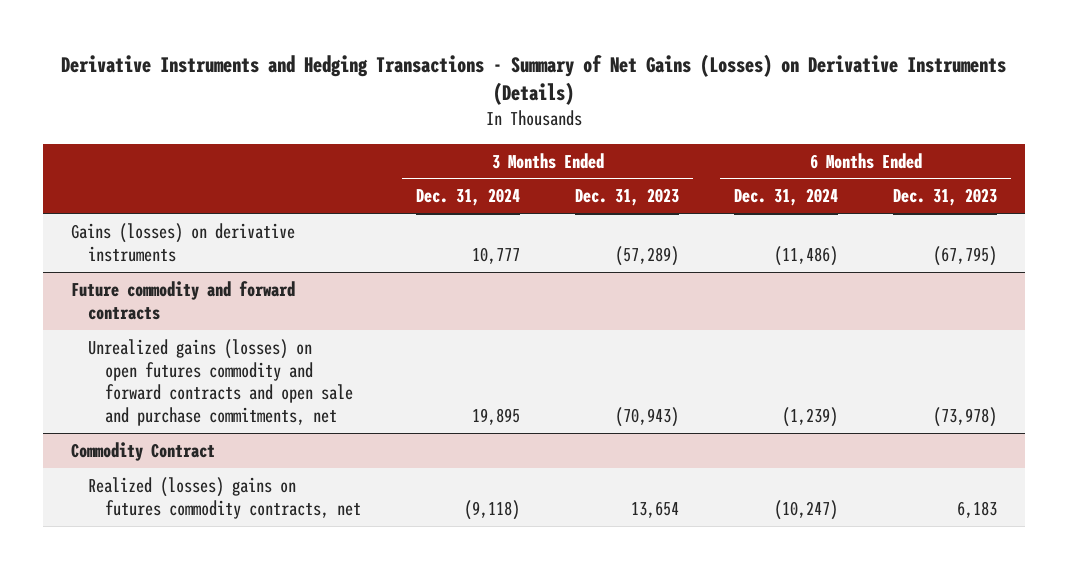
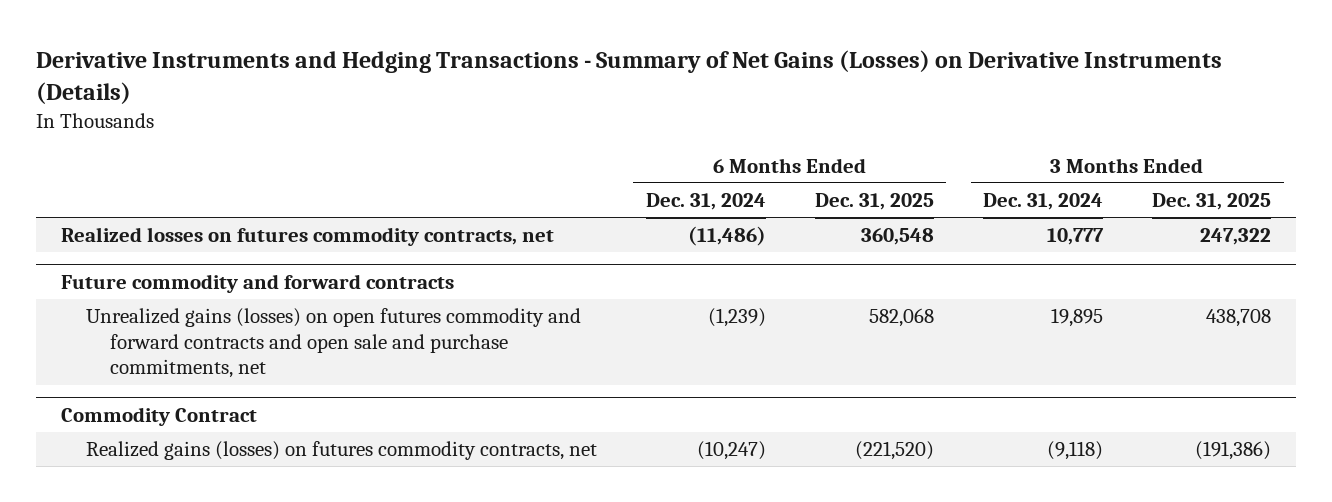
[575,188,680,207] Dec. 31, 2023 -> none
[893,188,998,207] Dec. 31, 2023 -> none
none -> [814,193,934,211] Dec. 31, 2025
none -> [1152,193,1272,211] Dec. 31, 2025
[70,222,295,262] Gains (losses) on derivative instruments -> [60,227,554,247] Realized losses on futures commodity contracts, net
[87,476,361,519] Realized (losses) gains on futures commodity contracts, net -> [85,441,597,461] Realized gains (losses) on futures commodity contracts, net

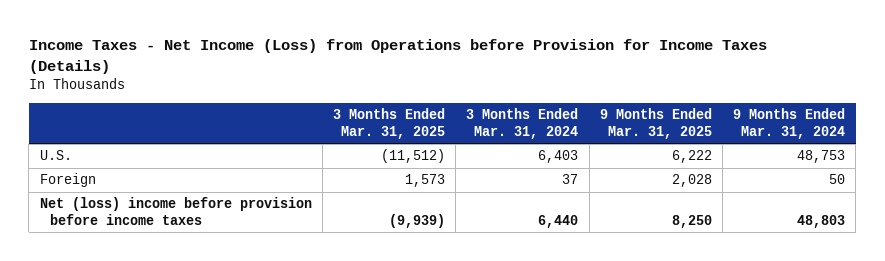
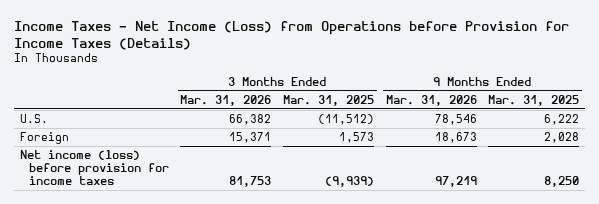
[466,108,579,139] 3 Months Ended Mar. 31, 2024 -> none
[733,108,846,139] 9 Months Ended Mar. 31, 2024 -> none
none -> [180,94,272,106] Mar. 31, 2026
none -> [385,94,477,106] Mar. 31, 2026
[39,197,312,226] Net (loss) income before provision before income taxes -> [19,149,169,186] Net income (loss) before provision for income taxes

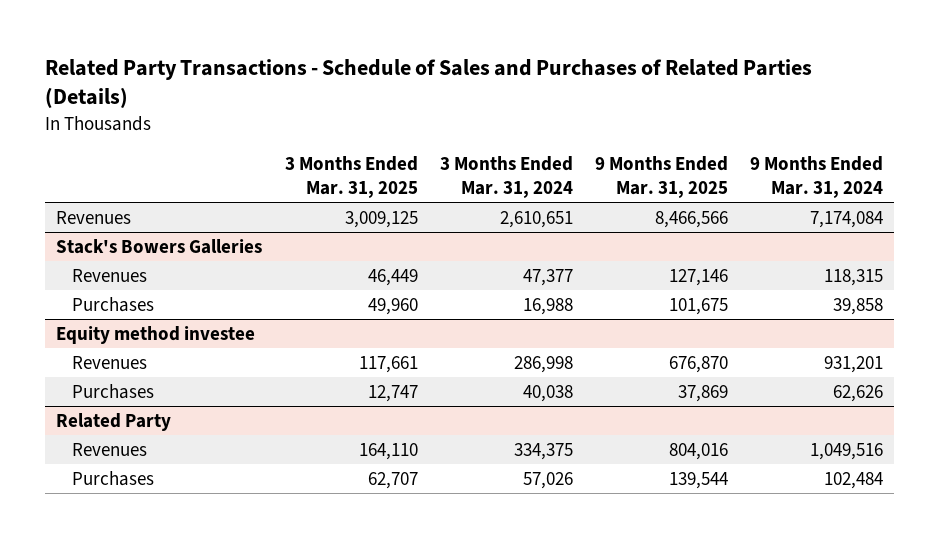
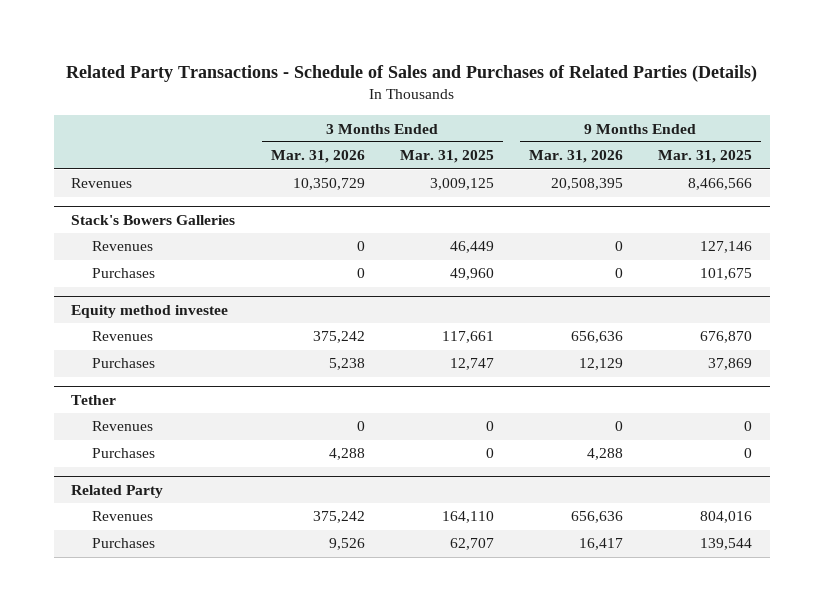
[439,155,573,199] 3 Months Ended Mar. 31, 2024 -> none
[750,155,884,199] 9 Months Ended Mar. 31, 2024 -> none
none -> [270,150,365,164] Mar. 31, 2026
none -> [528,150,623,164] Mar. 31, 2026
none -> [71,395,117,406] Tether
none -> [91,421,153,432] Revenues
none -> [91,448,155,459] Purchases

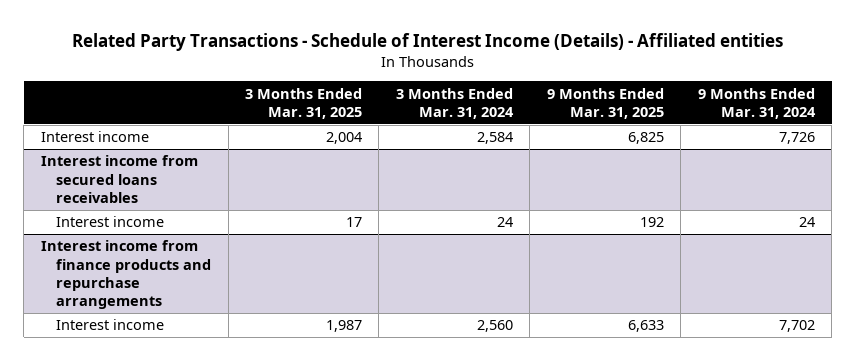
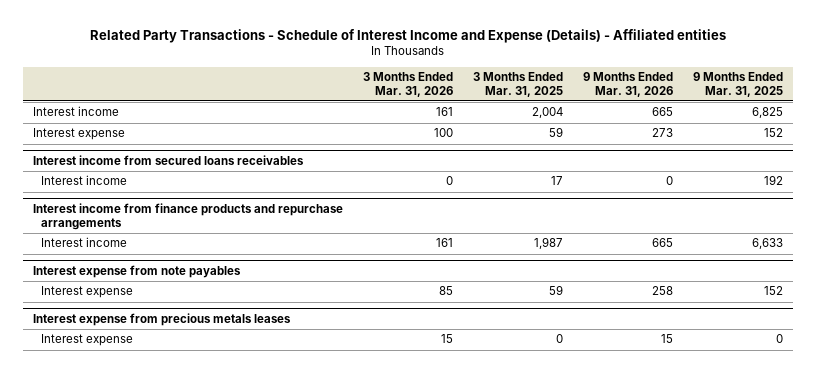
[71,32,783,51] Related Party Transactions - Schedule of Interest Income (Details) - Affiliated entities -> [89,29,726,44] Related Party Transactions - Schedule of Interest Income and Expense (Details) - Affiliated entities
[395,87,514,119] 3 Months Ended Mar. 31, 2024 -> none
[697,87,816,119] 9 Months Ended Mar. 31, 2024 -> none
none -> [362,72,453,97] 3 Months Ended Mar. 31, 2026
none -> [582,72,673,97] 9 Months Ended Mar. 31, 2026
none -> [32,128,125,141] Interest expense
none -> [32,265,241,279] Interest expense from note payables
none -> [40,286,133,299] Interest expense
none -> [32,313,291,327] Interest expense from precious metals leases
none -> [40,334,133,347] Interest expense

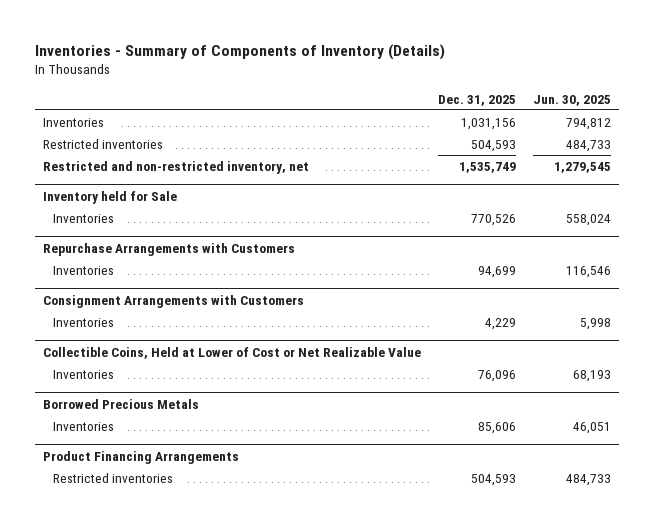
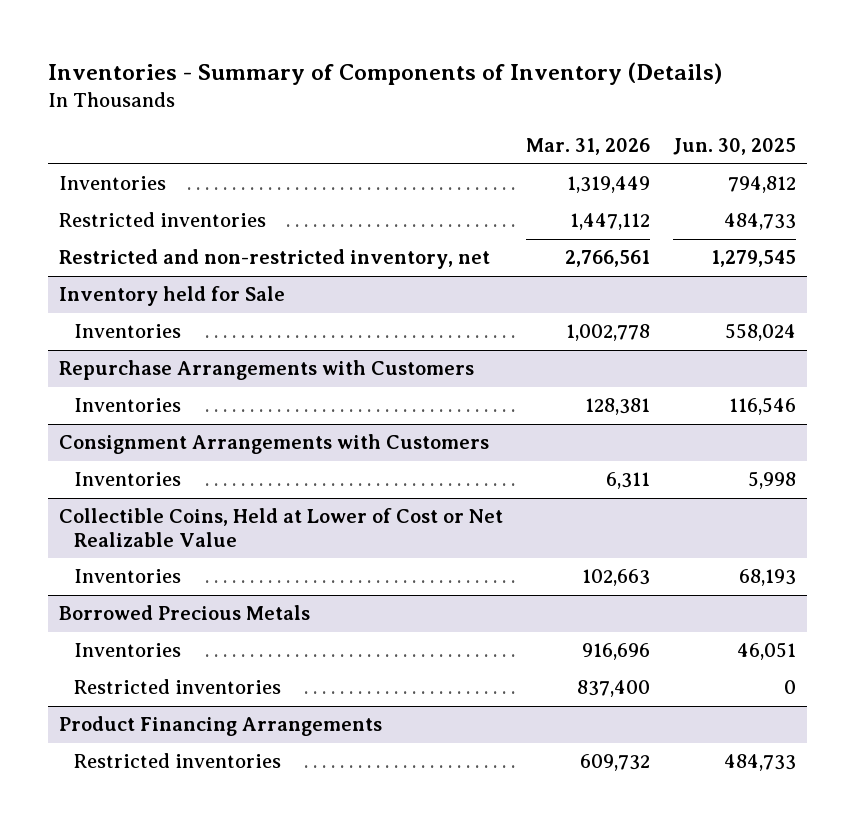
[438,94,517,106] Dec. 31, 2025 -> none
none -> [526,138,651,156] Mar. 31, 2026
none -> [74,679,282,695] Restricted inventories

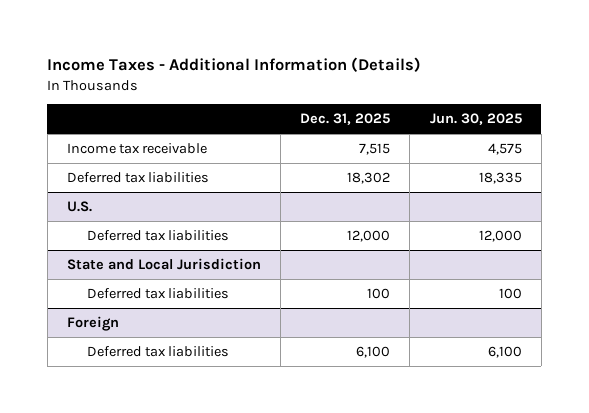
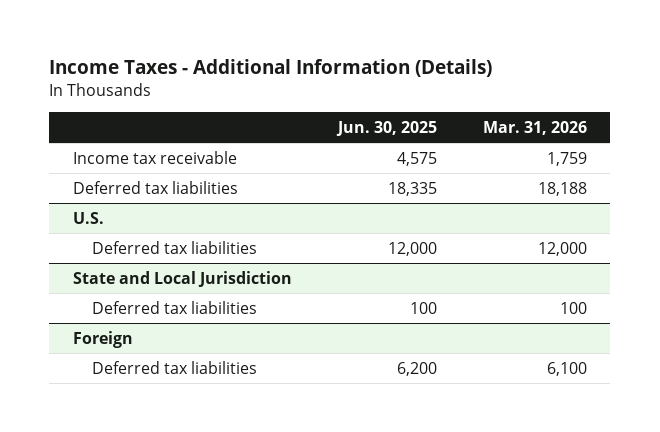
[300,113,391,126] Dec. 31, 2025 -> none
none -> [483,120,588,135] Mar. 31, 2026
[487,346,522,359] 6,100 -> [396,361,437,376] 6,200

